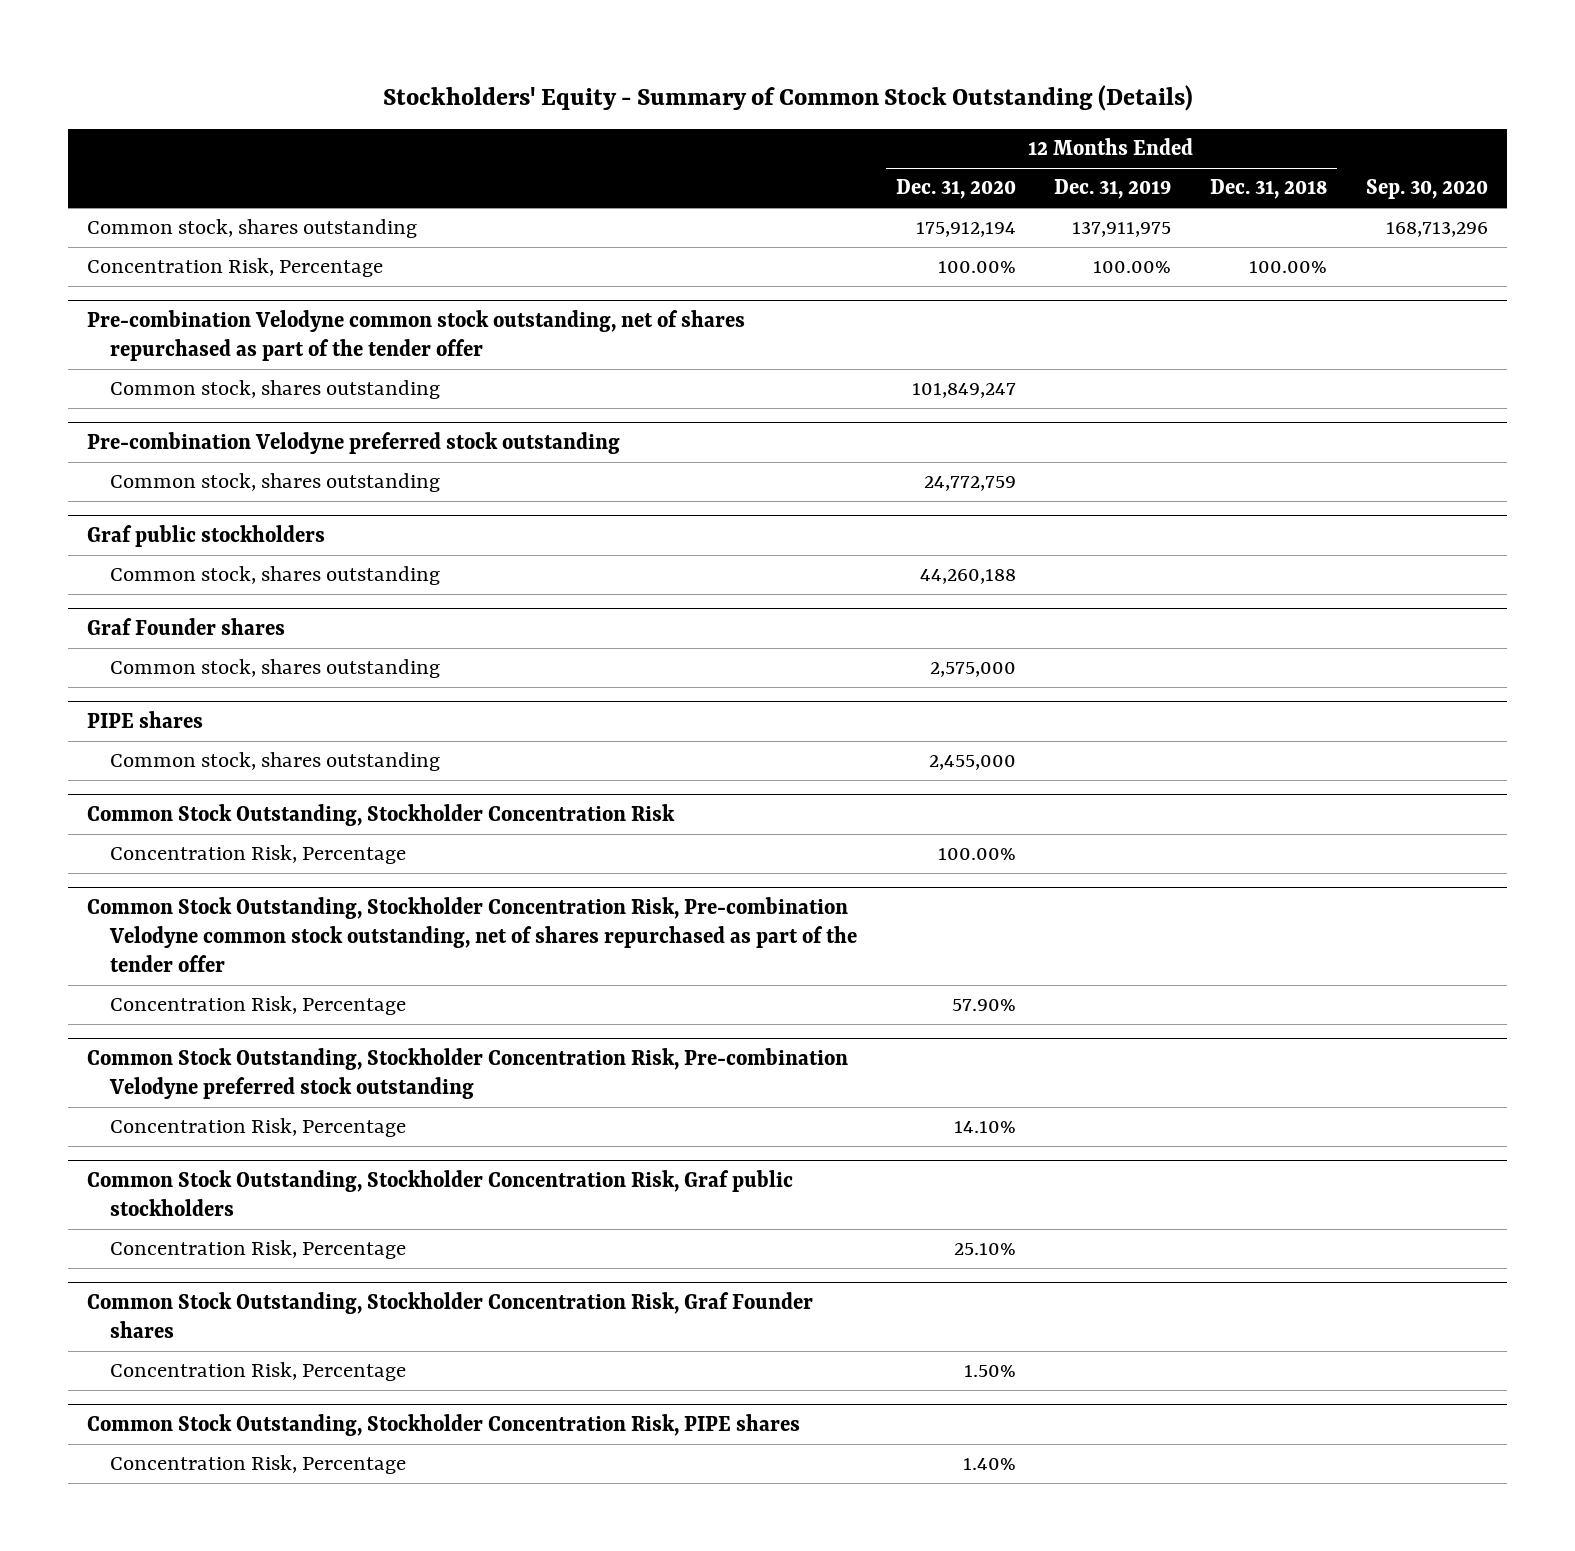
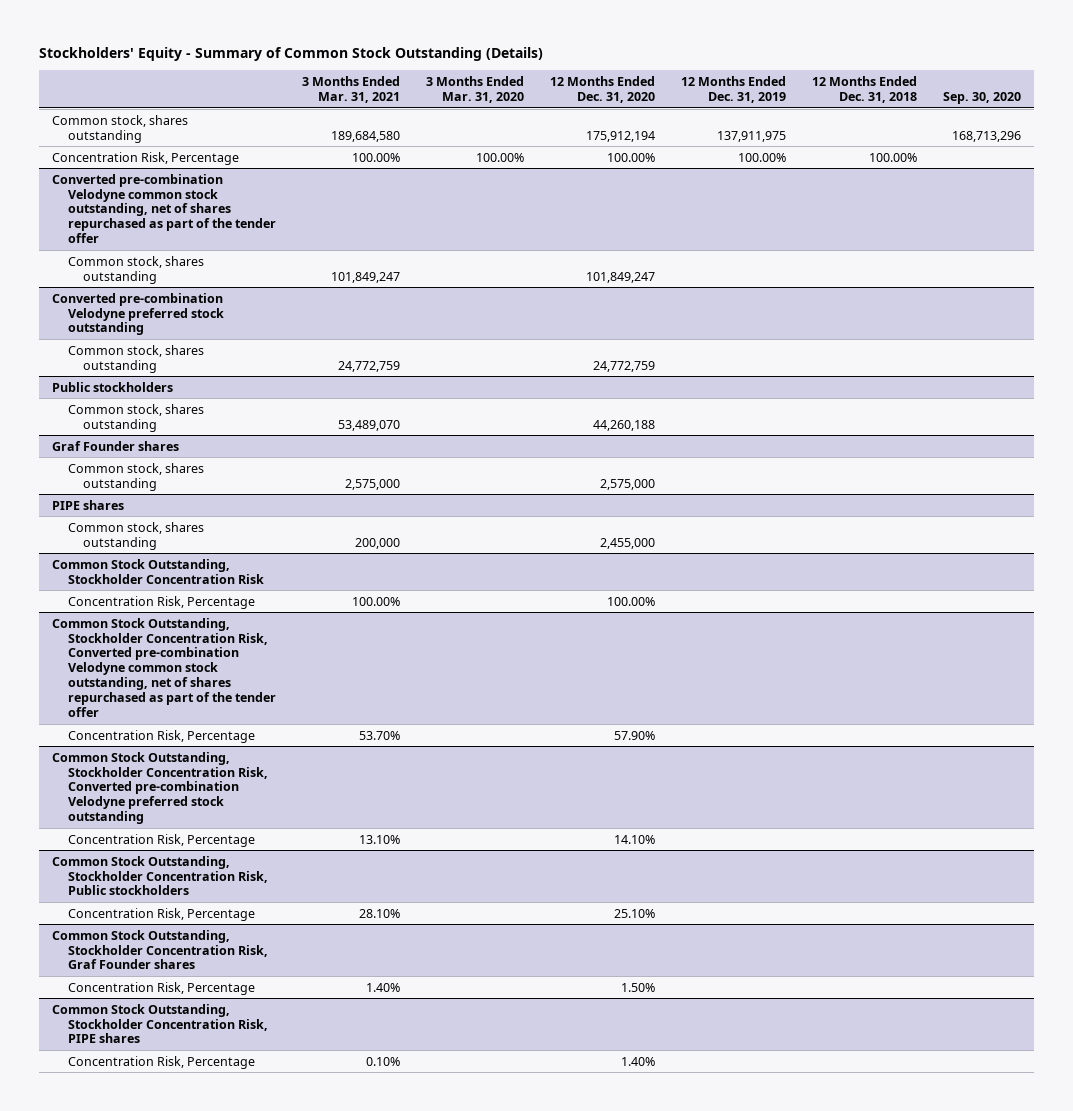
none -> [301,76,400,103] 3 Months Ended Mar. 31, 2021
none -> [425,76,524,103] 3 Months Ended Mar. 31, 2020
[87,309,746,361] Pre-combination Velodyne common stock outstanding, net of shares repurchased as part of the tender offer -> [51,173,276,244] Converted pre-combination Velodyne common stock outstanding, net of shares repurchased as part of the tender offer
[87,431,621,454] Pre-combination Velodyne preferred stock outstanding -> [51,292,224,336] Converted pre-combination Velodyne preferred stock outstanding
[87,524,326,547] Graf public stockholders -> [51,381,173,392] Public stockholders
[87,896,858,973] Common Stock Outstanding, Stockholder Concentration Risk, Pre-combination Velodyne common stock outstanding, net of shares repurchased as part of the tender offer -> [51,617,276,717] Common Stock Outstanding, Stockholder Concentration Risk, Converted pre-combination Velodyne common stock outstanding, net of shares repurchased as part of the tender offer
[87,1047,849,1099] Common Stock Outstanding, Stockholder Concentration Risk, Pre-combination Velodyne preferred stock outstanding -> [51,751,268,825] Common Stock Outstanding, Stockholder Concentration Risk, Converted pre-combination Velodyne preferred stock outstanding
[87,1169,794,1216] Common Stock Outstanding, Stockholder Concentration Risk, Graf public stockholders -> [51,855,268,896] Common Stock Outstanding, Stockholder Concentration Risk, Public stockholders

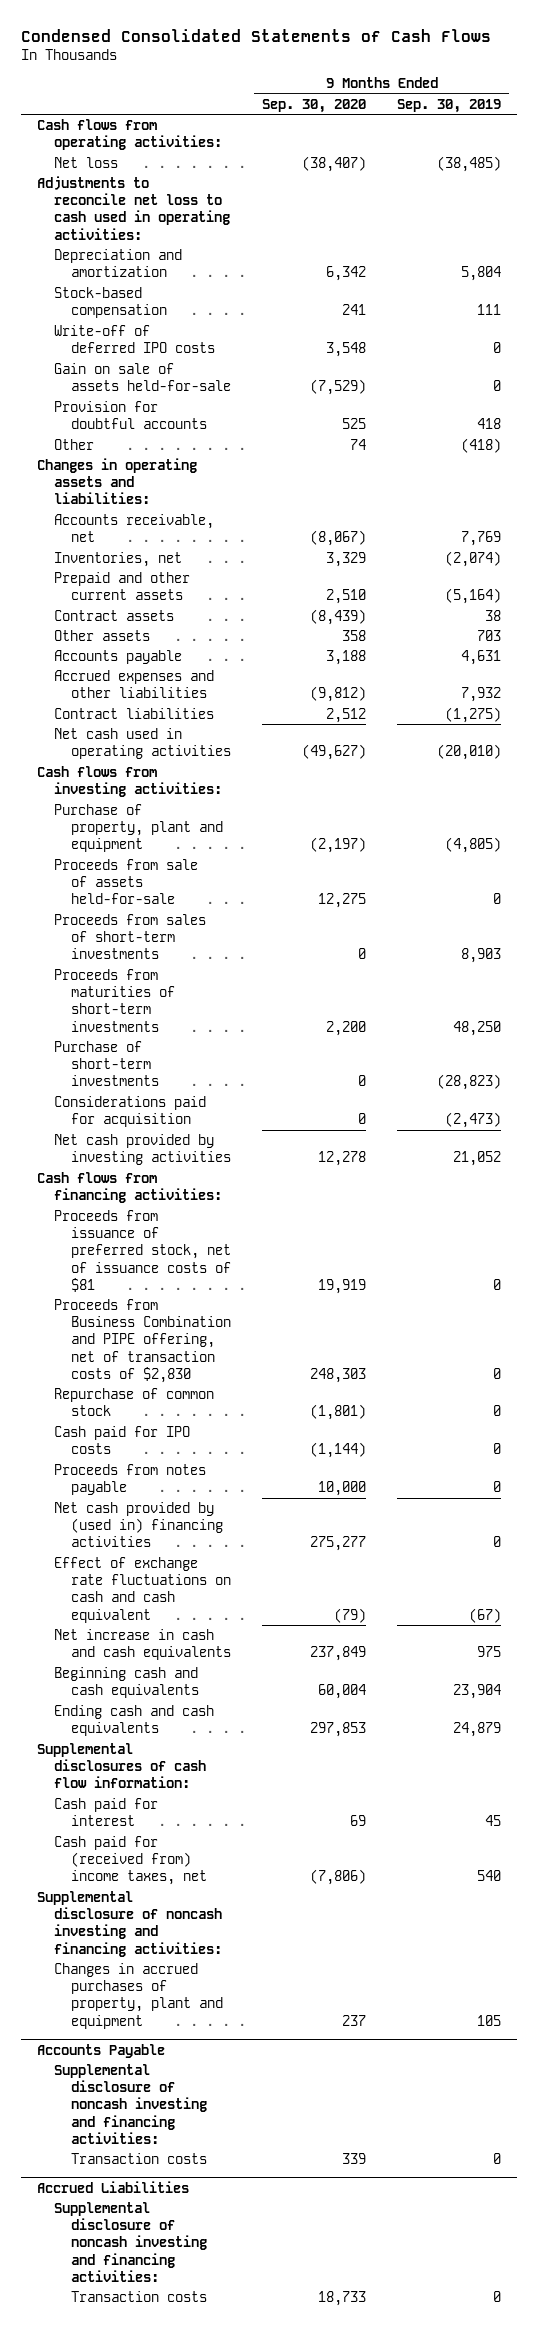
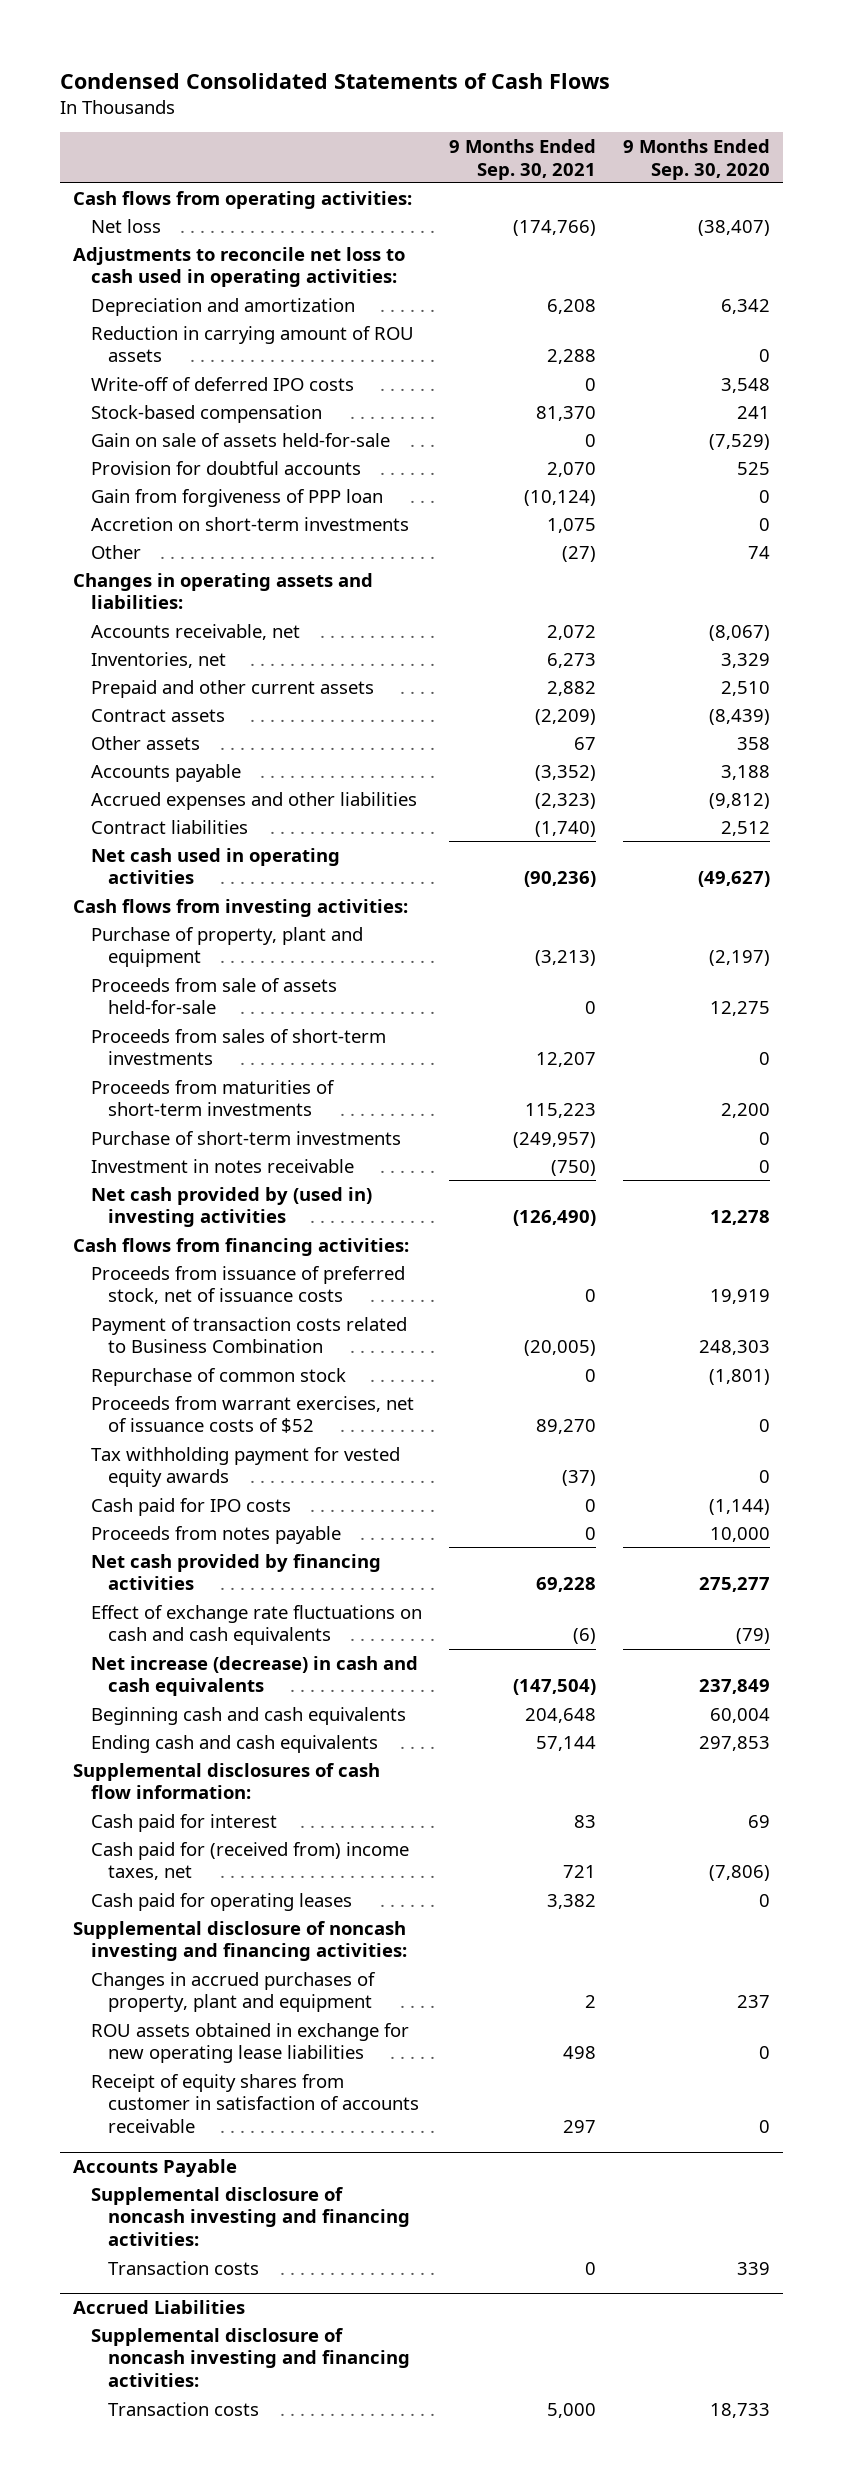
[397,98,502,113] Sep. 30, 2019 -> none
none -> [448,138,596,180] 9 Months Ended Sep. 30, 2021
none -> [90,325,414,363] Reduction in carrying amount of ROU assets
[53,286,167,319] Stock-based compensation -> [90,404,322,423] Stock-based compensation
none -> [90,488,383,507] Gain from forgiveness of PPP loan
none -> [90,516,409,531] Accretion on short-term investments
[53,1095,206,1128] Considerations paid for acquisition -> none
none -> [90,1158,354,1173] Investment in notes receivable
[53,1133,231,1166] Net cash provided by investing activities -> [90,1186,372,1228] Net cash provided by (used in) investing activities
[53,1209,231,1292] Proceeds from issuance of preferred stock, net of issuance costs of $81 -> [90,1265,405,1305] Proceeds from issuance of preferred stock, net of issuance costs
[53,1298,231,1383] Proceeds from Business Combination and PIPE offering, net of transaction costs of $2,830 -> [90,1316,407,1354] Payment of transaction costs related to Business Combination
none -> [90,1395,414,1434] Proceeds from warrant exercises, net of issuance costs of $52
none -> [90,1446,400,1488] Tax withholding payment for vested equity awards
[53,1501,223,1548] Net cash provided by (used in) financing activities -> [90,1553,381,1591] Net cash provided by financing activities
[53,1556,231,1623] Effect of exchange rate fluctuations on cash and cash equivalent -> [90,1604,422,1646] Effect of exchange rate fluctuations on cash and cash equivalents
[53,1628,231,1661] Net increase in cash and cash equivalents -> [90,1655,418,1697] Net increase (decrease) in cash and cash equivalents
none -> [90,1892,352,1911] Cash paid for operating leases
none -> [90,2022,409,2064] ROU assets obtained in exchange for new operating lease liabilities
none -> [90,2073,419,2134] Receipt of equity shares from customer in satisfaction of accounts receivable

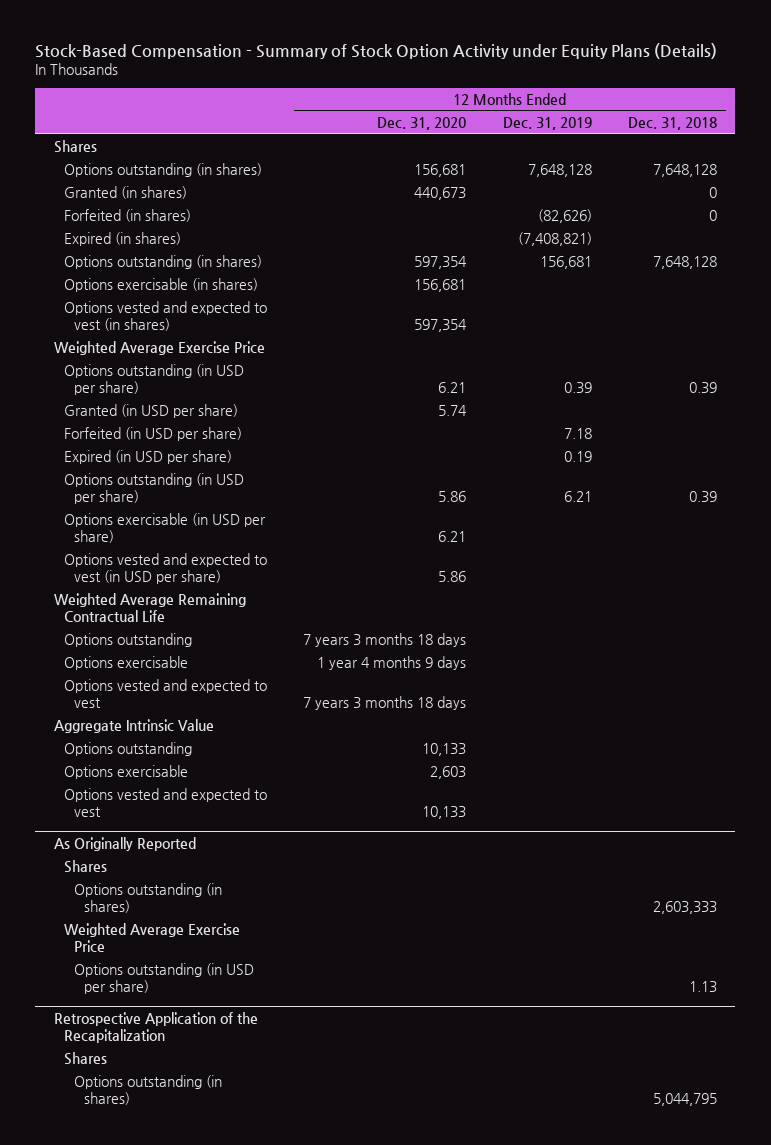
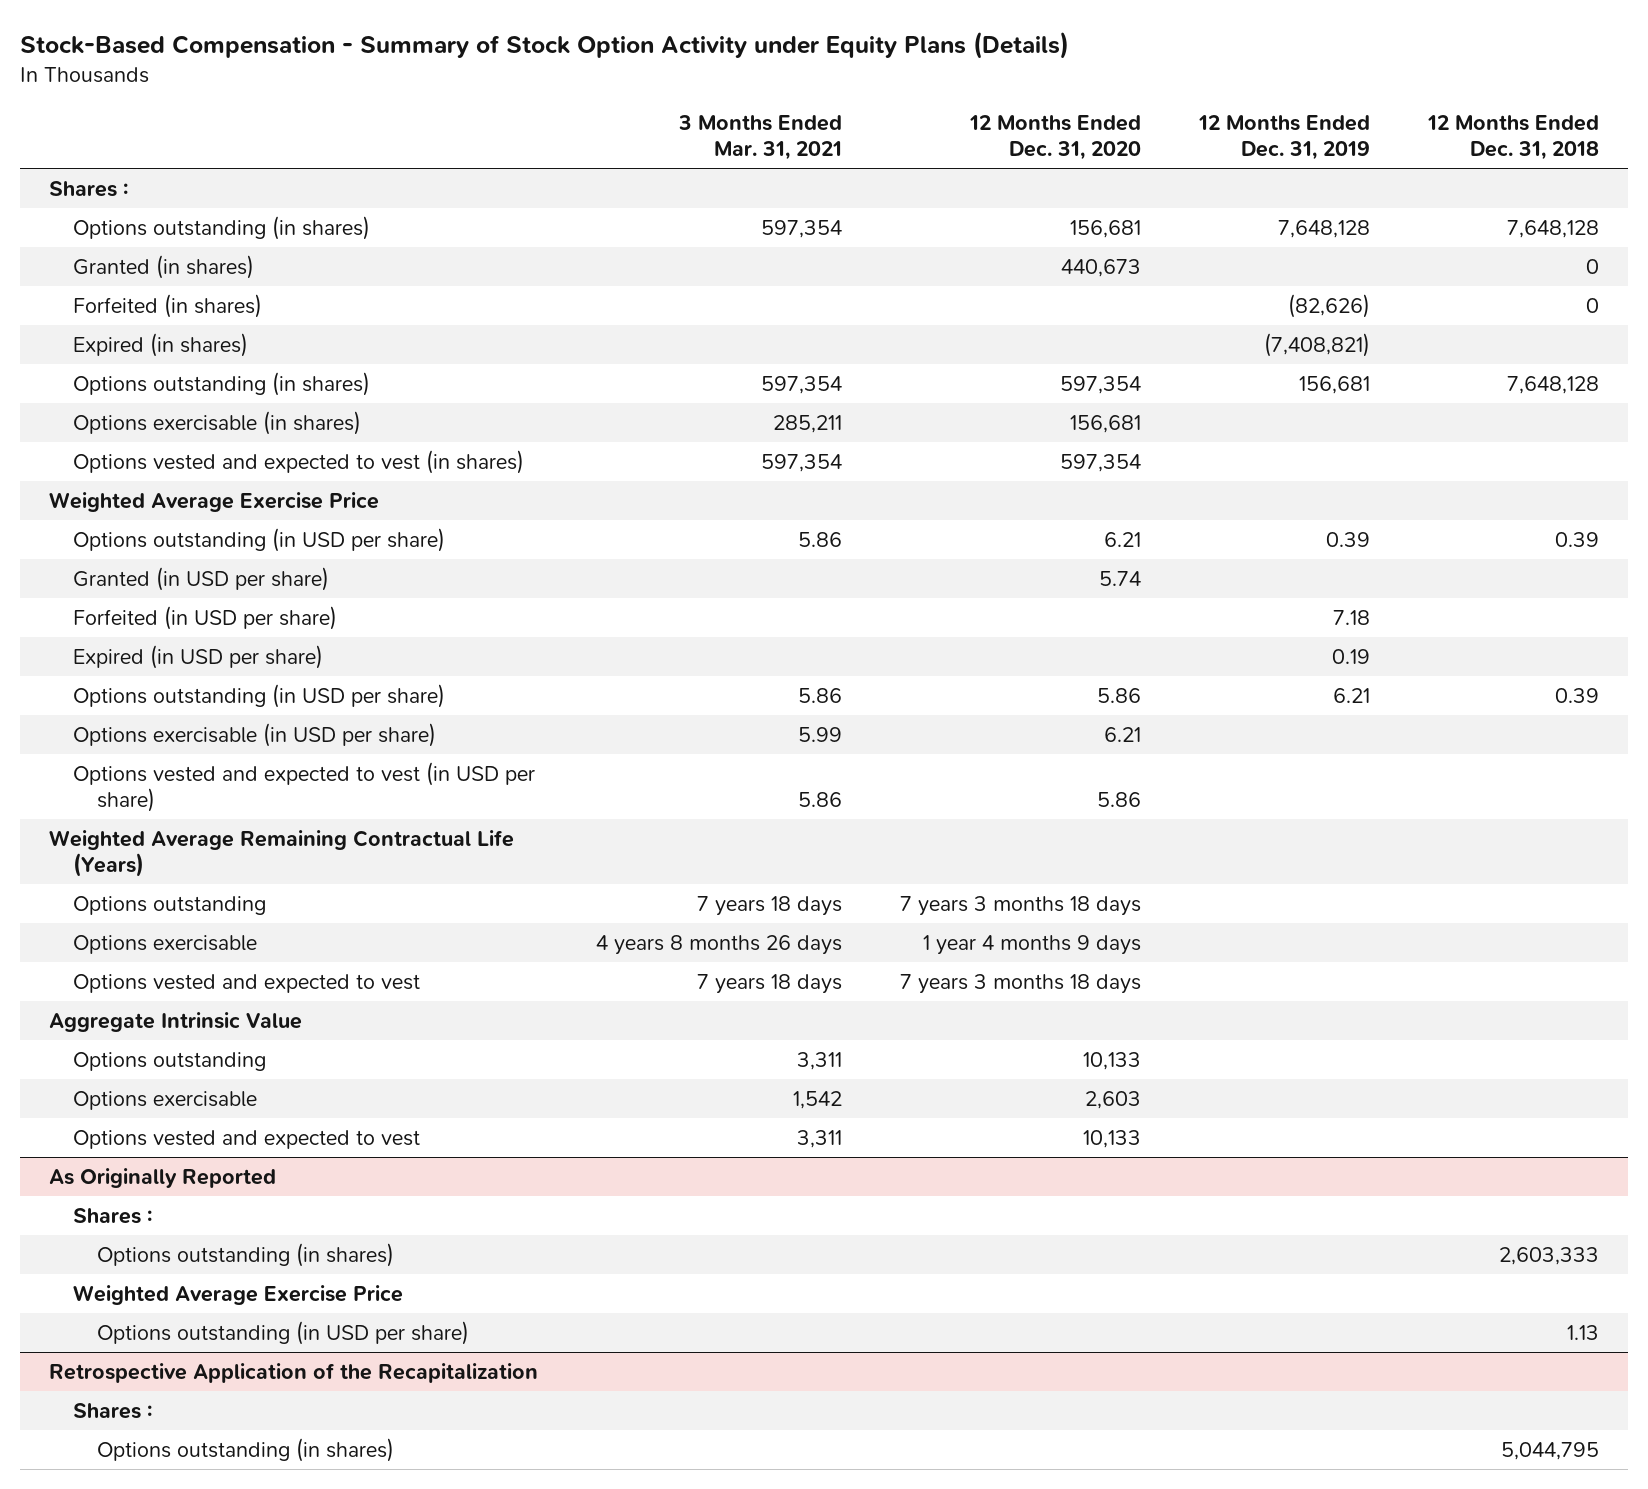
none -> [678,115,843,160] 3 Months Ended Mar. 31, 2021
[53,140,97,154] Shares -> [49,180,129,197] Shares :
[53,593,246,623] Weighted Average Remaining Contractual Life -> [49,829,515,877] Weighted Average Remaining Contractual Life (Years)
[63,860,107,874] Shares -> [73,1207,153,1224] Shares :
[63,1052,107,1066] Shares -> [73,1402,153,1419] Shares :

